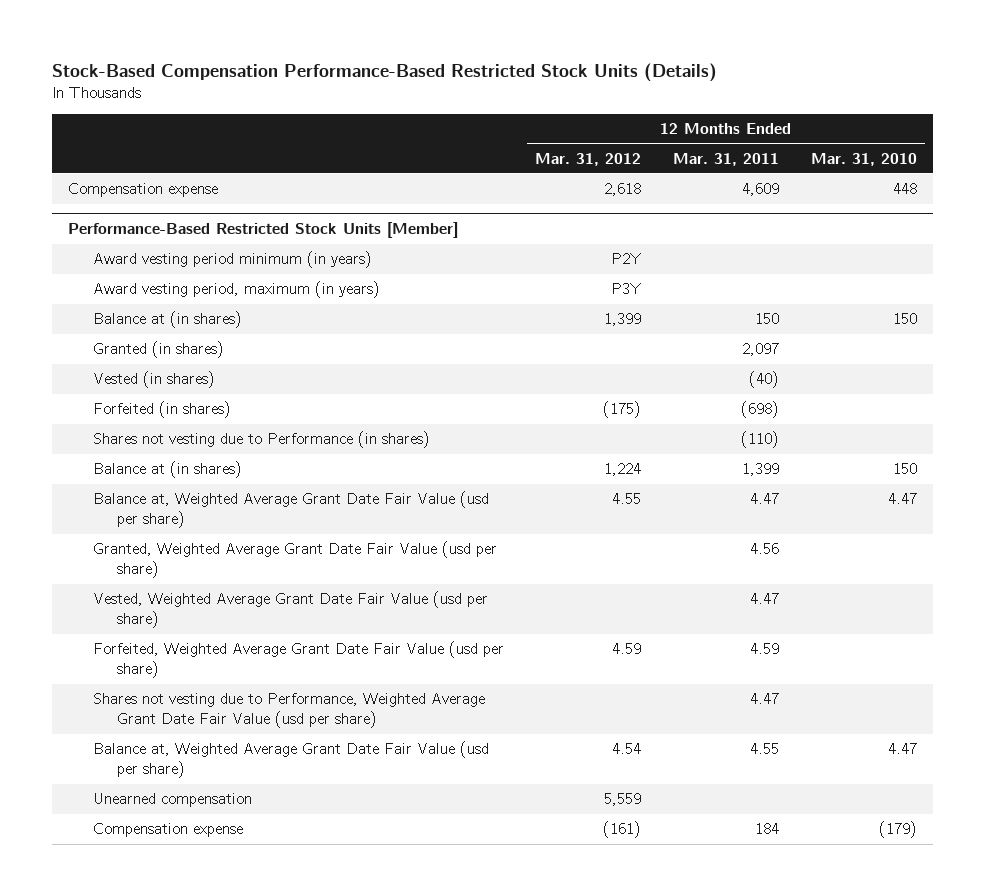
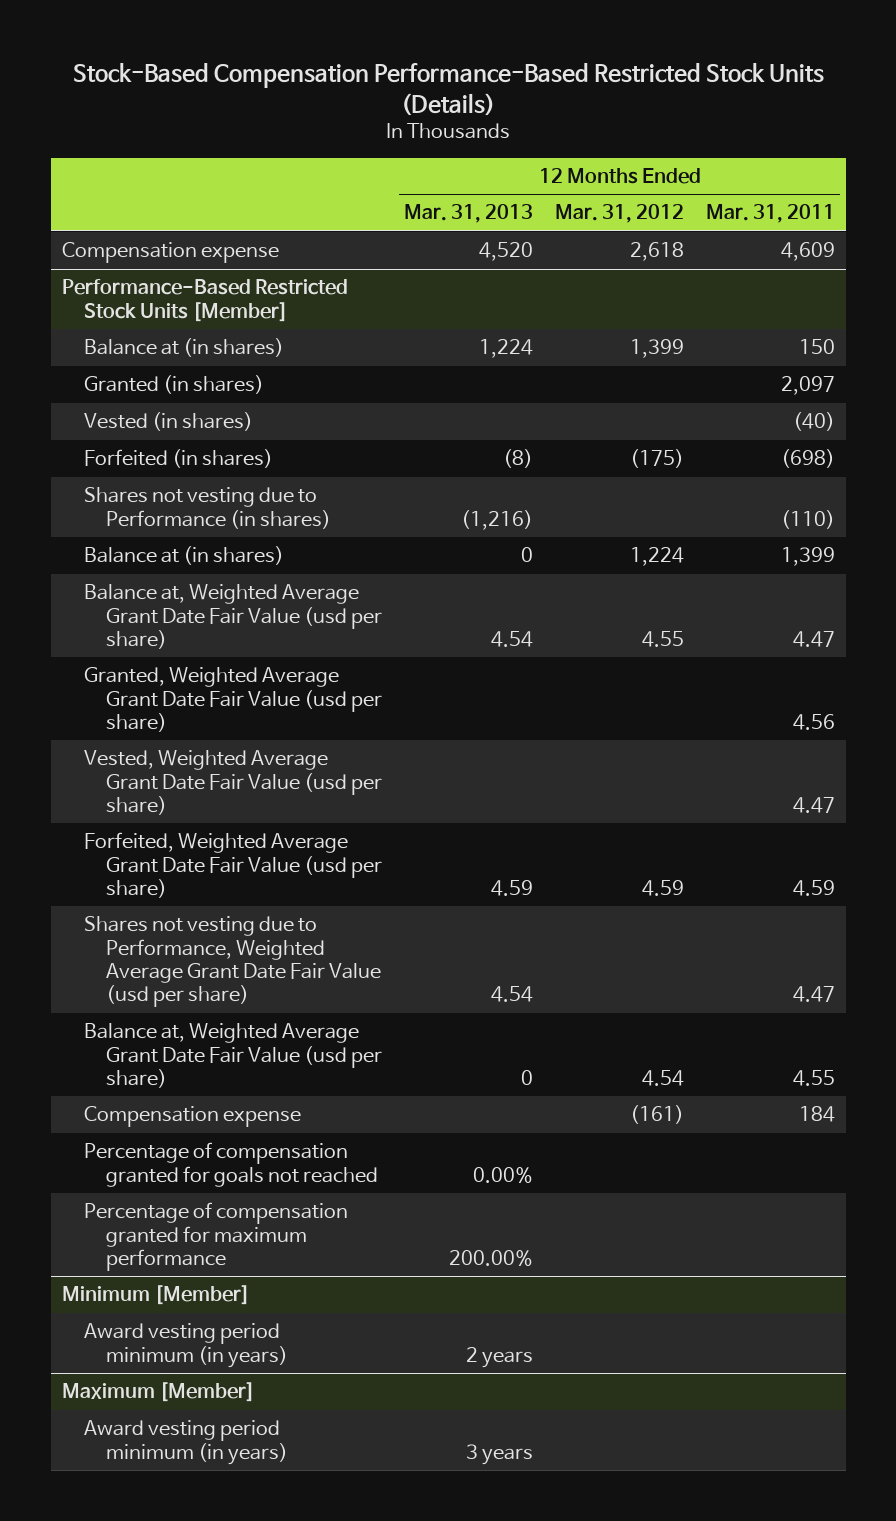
[810,152,917,166] Mar. 31, 2010 -> none
none -> [404,204,534,224] Mar. 31, 2013
[92,251,372,269] Award vesting period minimum (in years) -> none
[92,281,380,299] Award vesting period, maximum (in years) -> none
[92,793,252,808] Unearned compensation -> none
none -> [84,1142,379,1187] Percentage of compensation granted for goals not reached
none -> [84,1202,349,1272] Percentage of compensation granted for maximum performance
none -> [61,1285,250,1306] Minimum [Member]
none -> [84,1323,289,1368] Award vesting period minimum (in years)
none -> [61,1382,255,1403] Maximum [Member]
none -> [84,1420,289,1465] Award vesting period minimum (in years)

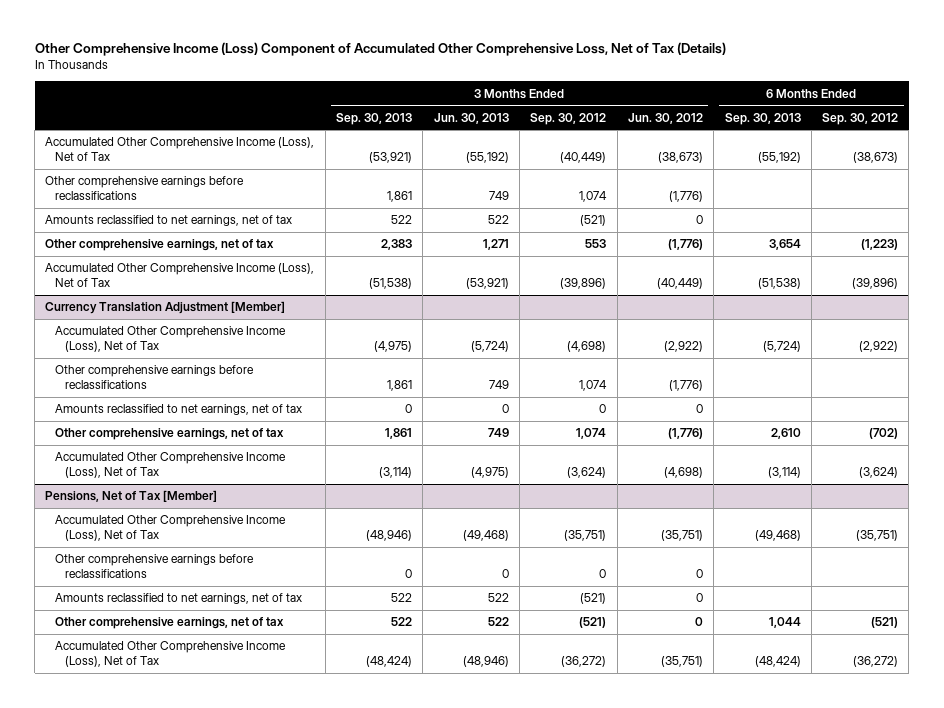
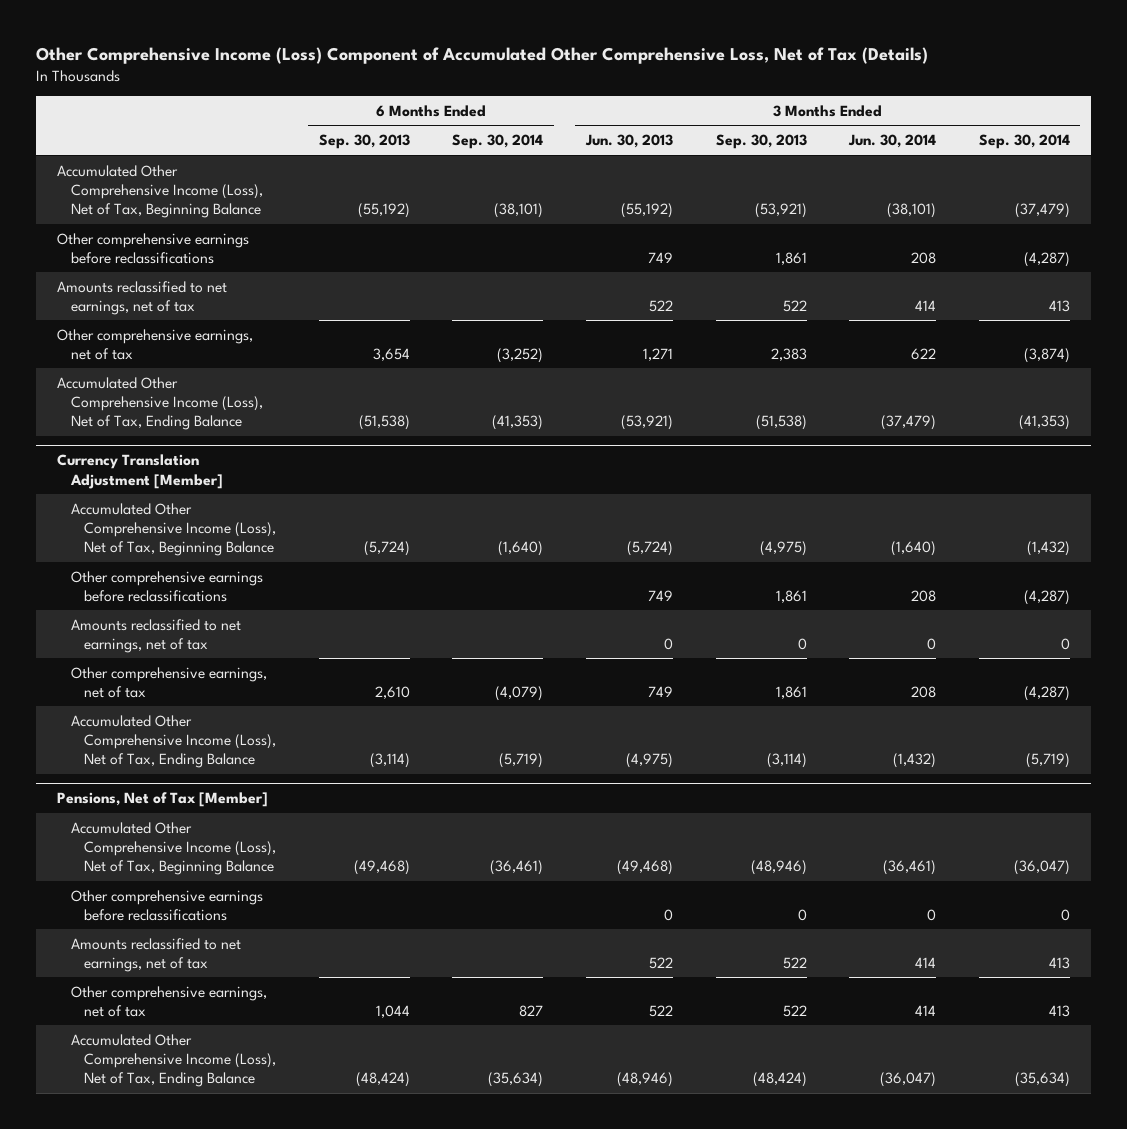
[530,112,607,125] Sep. 30, 2012 -> none
[627,112,703,124] Jun. 30, 2012 -> none
[822,112,899,125] Sep. 30, 2012 -> none
none -> [452,134,544,150] Sep. 30, 2014
none -> [848,134,937,149] Jun. 30, 2014
none -> [978,134,1070,150] Sep. 30, 2014
[45,137,315,162] Accumulated Other Comprehensive Income (Loss), Net of Tax -> [57,164,263,219] Accumulated Other Comprehensive Income (Loss), Net of Tax, Beginning Balance
[45,263,315,288] Accumulated Other Comprehensive Income (Loss), Net of Tax -> [57,376,263,431] Accumulated Other Comprehensive Income (Loss), Net of Tax, Ending Balance
[55,326,287,353] Accumulated Other Comprehensive Income (Loss), Net of Tax -> [70,502,277,557] Accumulated Other Comprehensive Income (Loss), Net of Tax, Beginning Balance
[55,452,287,479] Accumulated Other Comprehensive Income (Loss), Net of Tax -> [70,714,277,769] Accumulated Other Comprehensive Income (Loss), Net of Tax, Ending Balance
[55,515,287,542] Accumulated Other Comprehensive Income (Loss), Net of Tax -> [70,821,277,876] Accumulated Other Comprehensive Income (Loss), Net of Tax, Beginning Balance
[55,641,287,668] Accumulated Other Comprehensive Income (Loss), Net of Tax -> [70,1033,277,1088] Accumulated Other Comprehensive Income (Loss), Net of Tax, Ending Balance

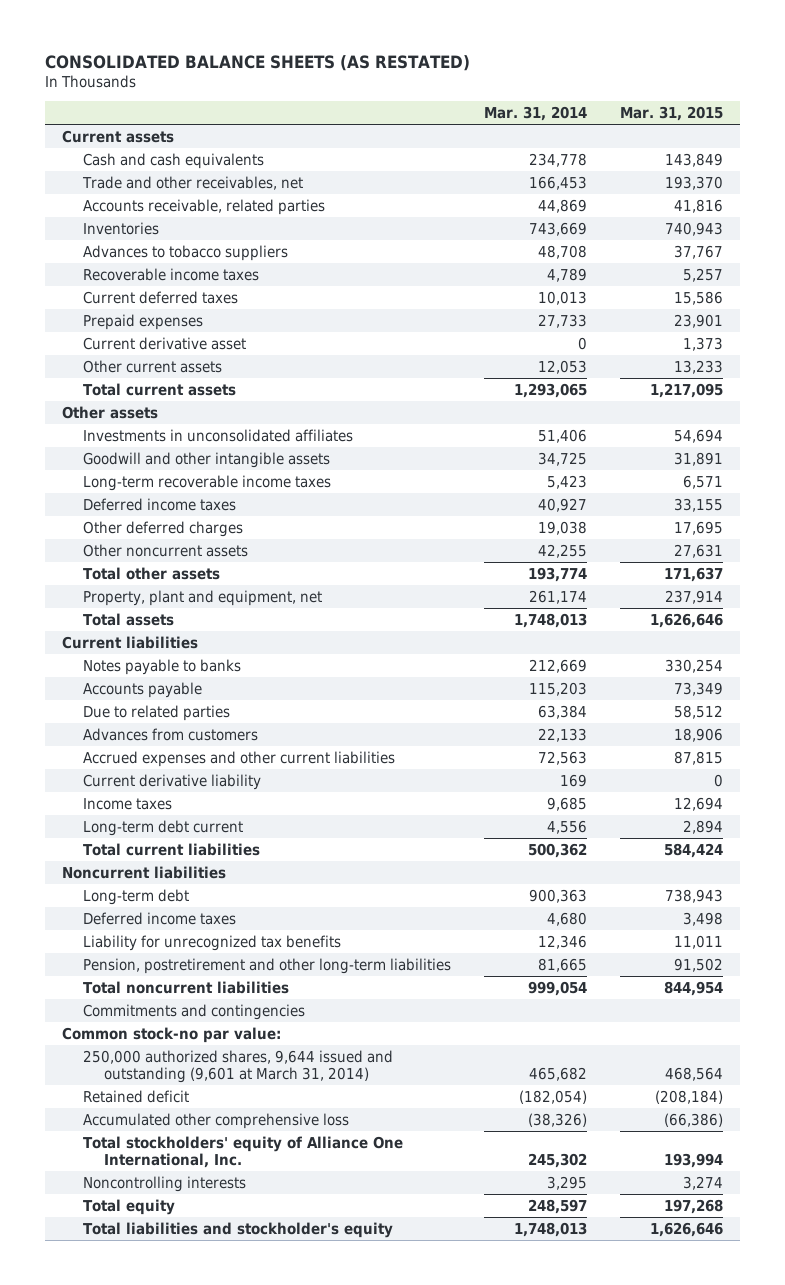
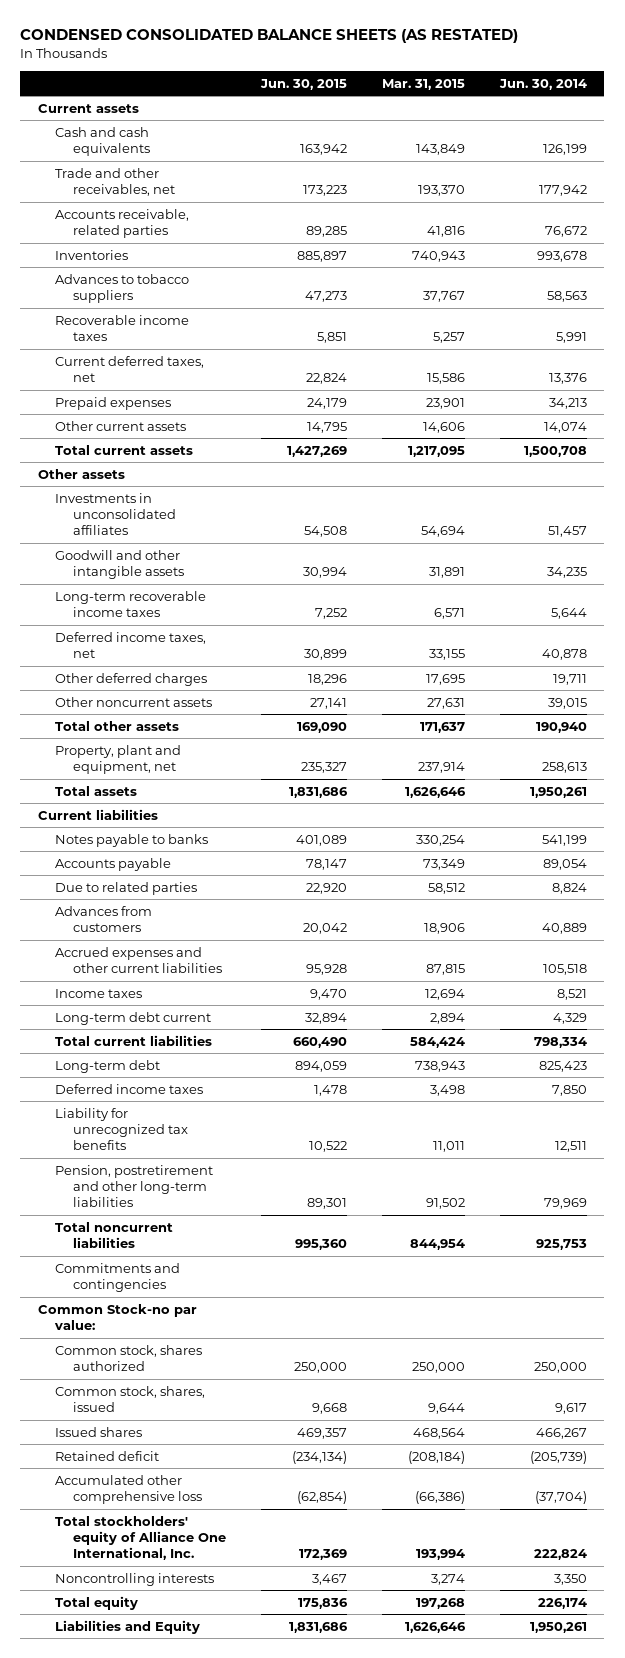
[45,54,471,71] CONSOLIDATED BALANCE SHEETS (AS RESTATED) -> [20,29,519,44] CONDENSED CONSOLIDATED BALANCE SHEETS (AS RESTATED)
[483,106,587,122] Mar. 31, 2014 -> none
none -> [259,78,347,90] Jun. 30, 2015
none -> [498,78,587,90] Jun. 30, 2014
[82,290,238,304] Current deferred taxes -> [55,355,205,383] Current deferred taxes, net
[82,336,246,350] Current derivative asset -> none
[674,359,724,374] 13,233 -> [422,421,465,433] 14,606
[82,497,236,511] Deferred income taxes -> [55,631,207,659] Deferred income taxes, net
[82,773,261,790] Current derivative liability -> none
[61,865,226,879] Noncurrent liabilities -> none
[61,1026,281,1043] Common stock-no par value: -> [37,1303,197,1331] Common Stock-no par value:
none -> [55,1344,203,1372] Common stock, shares authorized
none -> [55,1385,206,1413] Common stock, shares, issued
[82,1049,393,1083] 250,000 authorized shares, 9,644 issued and outstanding (9,601 at March 31, 2014) -> [55,1426,143,1437] Issued shares
[82,1221,393,1238] Total liabilities and stockholder's equity -> [55,1619,201,1634] Liabilities and Equity

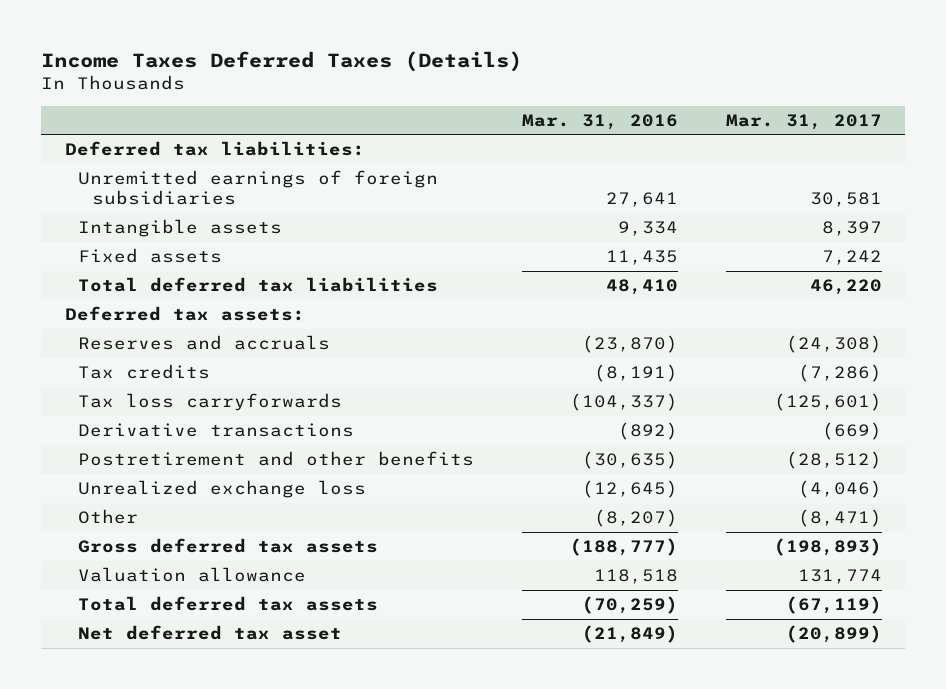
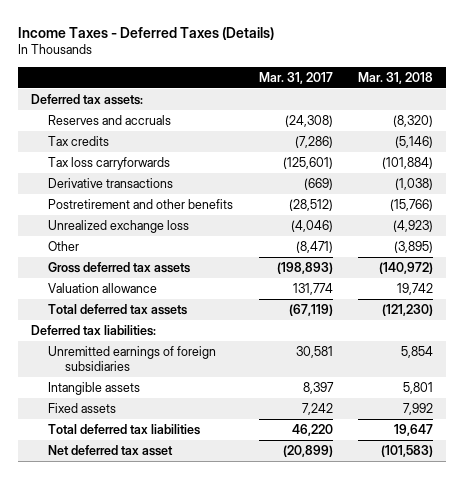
[41,50,523,72] Income Taxes Deferred Taxes (Details) -> [18,26,275,40] Income Taxes - Deferred Taxes (Details)
[521,113,678,130] Mar. 31, 2016 -> none
none -> [358,71,434,84] Mar. 31, 2018
[64,141,365,157] Deferred tax liabilities: -> [31,325,157,337] Deferred tax liabilities:
[78,170,439,206] Unremitted earnings of foreign subsidiaries -> [48,346,217,372] Unremitted earnings of foreign subsidiaries
[78,219,283,238] Intangible assets -> [48,382,141,396] Intangible assets
[78,248,223,264] Fixed assets -> [48,403,117,414] Fixed assets
[78,277,439,293] Total deferred tax liabilities -> [48,424,201,436] Total deferred tax liabilities

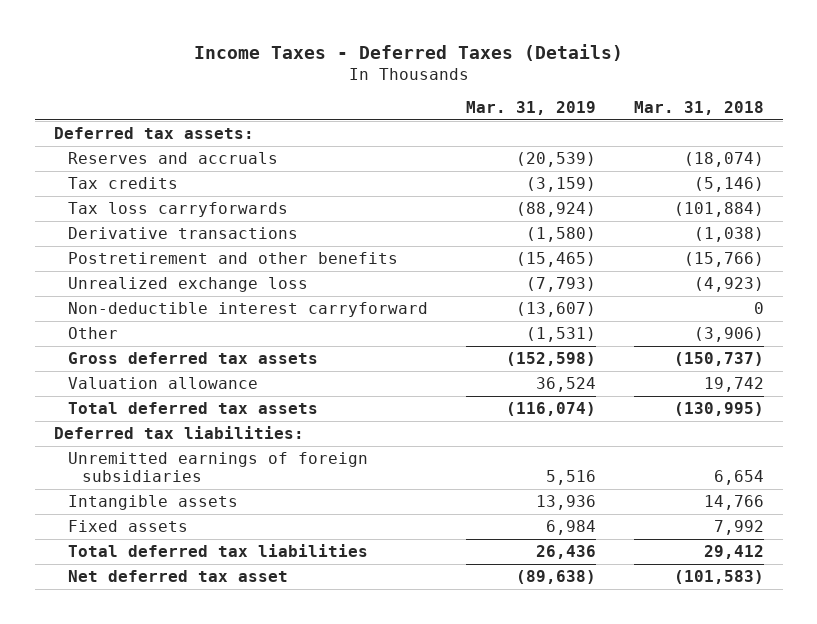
[258,71,333,84] Mar. 31, 2017 -> none
none -> [465,101,596,116] Mar. 31, 2019
[393,115,434,128] (8,320) -> [683,151,764,167] (18,074)
none -> [67,301,428,317] Non-deductible interest carryforward
[394,241,434,254] (3,895) -> [693,326,764,342] (3,906)
[379,262,434,275] (140,972) -> [673,351,764,366] (150,737)
[382,304,434,317] (121,230) -> [673,401,764,416] (130,995)
[401,346,434,359] 5,854 -> [713,470,764,486] 6,654
[403,382,434,395] 5,801 -> [703,494,764,510] 14,766
[394,424,434,437] 19,647 -> [703,544,764,559] 29,412

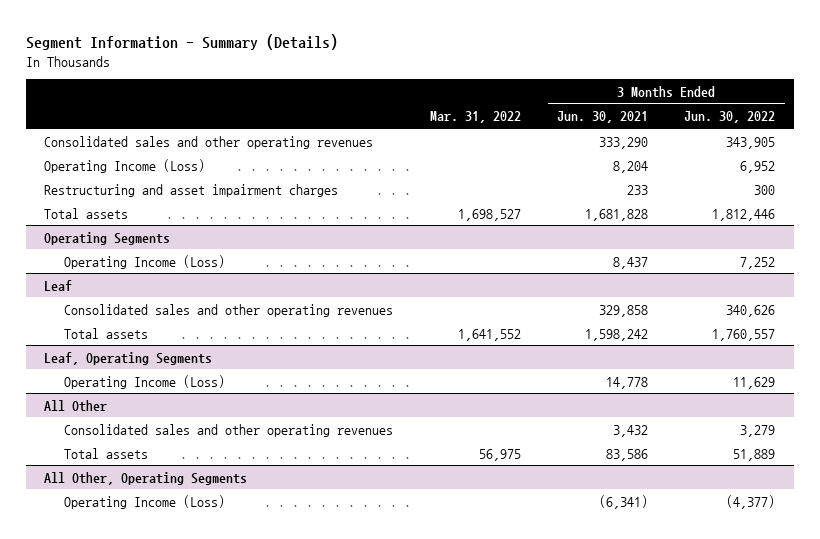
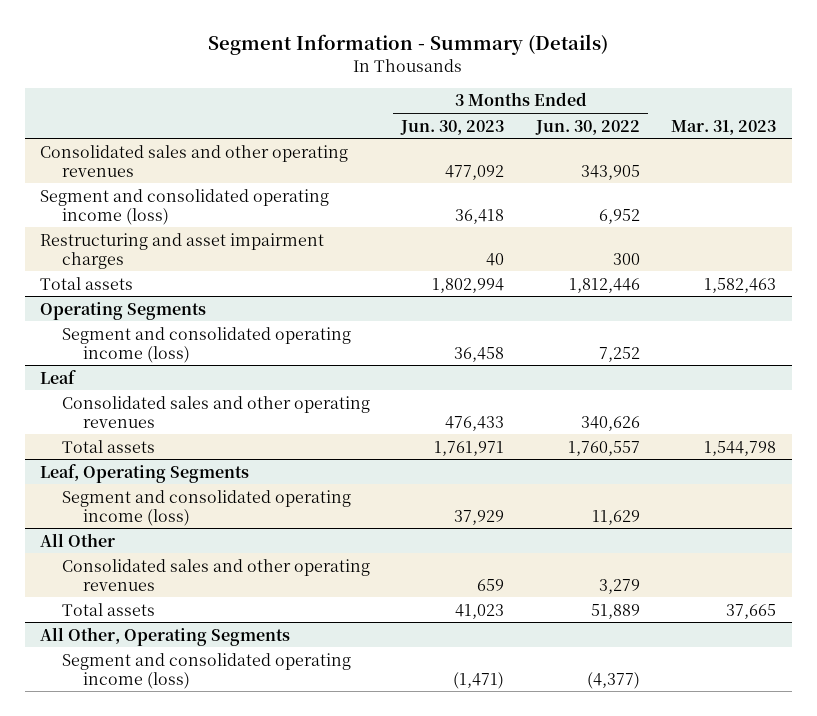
[429,111,521,124] Mar. 31, 2022 -> none
[557,111,649,124] Jun. 30, 2021 -> none
none -> [400,119,505,135] Jun. 30, 2023
none -> [671,119,777,135] Mar. 31, 2023
[44,158,206,173] Operating Income (Loss) -> [40,188,330,225] Segment and consolidated operating income (loss)
[64,254,226,269] Operating Income (Loss) -> [61,326,351,363] Segment and consolidated operating income (loss)
[64,374,226,389] Operating Income (Loss) -> [61,489,351,526] Segment and consolidated operating income (loss)
[64,494,226,509] Operating Income (Loss) -> [61,652,351,689] Segment and consolidated operating income (loss)

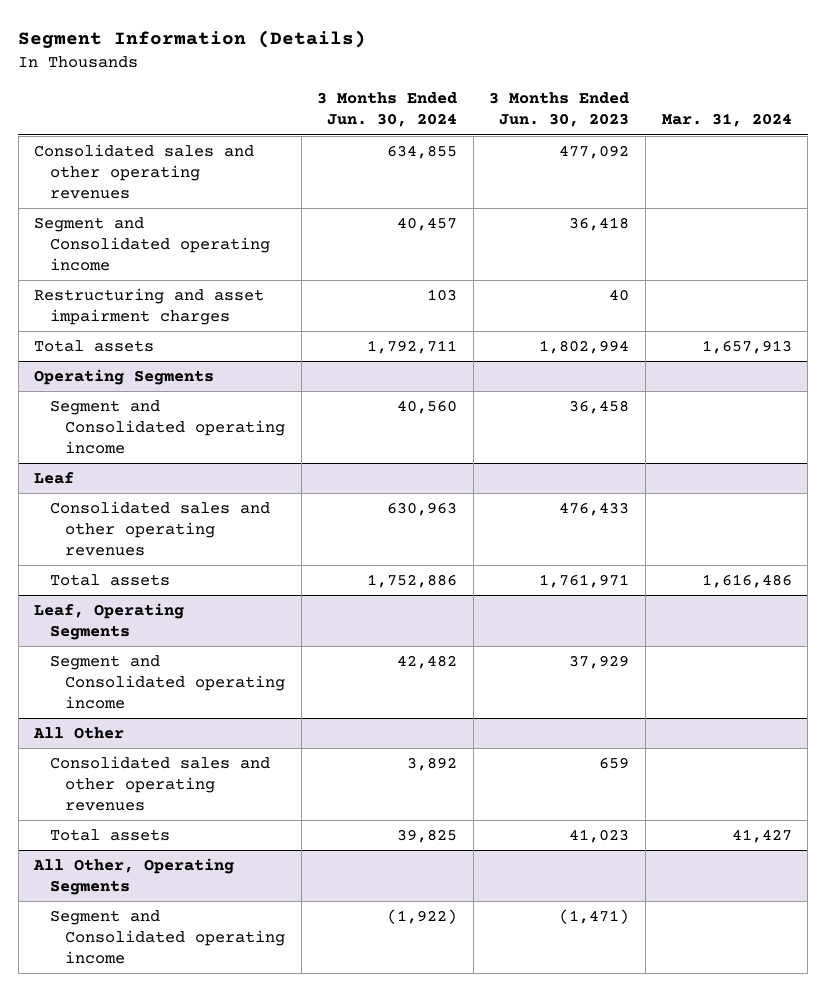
[208,33,609,55] Segment Information - Summary (Details) -> [18,30,367,49] Segment Information (Details)
[534,119,640,135] Jun. 30, 2022 -> none
[671,119,777,135] Mar. 31, 2023 -> none
none -> [317,92,458,128] 3 Months Ended Jun. 30, 2024
none -> [661,113,792,128] Mar. 31, 2024
[40,188,330,225] Segment and consolidated operating income (loss) -> [34,216,270,271] Segment and Consolidated operating income
[61,326,351,363] Segment and consolidated operating income (loss) -> [49,399,285,454] Segment and Consolidated operating income
[61,489,351,526] Segment and consolidated operating income (loss) -> [49,654,285,709] Segment and Consolidated operating income
[61,652,351,689] Segment and consolidated operating income (loss) -> [49,909,285,964] Segment and Consolidated operating income

